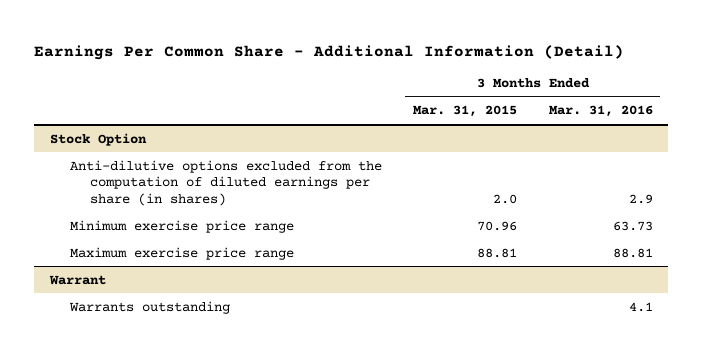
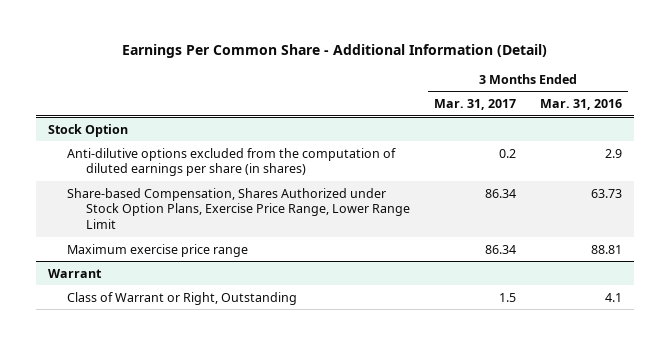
[413,105,518,118] Mar. 31, 2015 -> none
none -> [434,99,517,111] Mar. 31, 2017
[69,219,294,233] Minimum exercise price range -> [66,187,411,230] Share-based Compensation, Shares Authorized under Stock Option Plans, Exercise Price Range, Lower Range Limit
[68,300,230,314] Warrants outstanding -> [66,291,297,305] Class of Warrant or Right, Outstanding

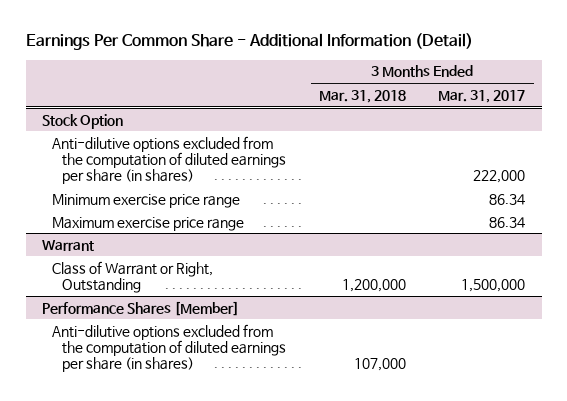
[540,99,623,111] Mar. 31, 2016 -> none
none -> [318,89,406,103] Mar. 31, 2018
[499,148,517,158] 0.2 -> [473,169,526,183] 222,000
[66,187,411,230] Share-based Compensation, Shares Authorized under Stock Option Plans, Exercise Price Range, Lower Range Limit -> [51,193,240,208] Minimum exercise price range
[499,292,517,302] 1.5 -> [461,278,526,292] 1,500,000
none -> [41,300,239,316] Performance Shares [Member]
none -> [51,323,287,372] Anti-dilutive options excluded from the computation of diluted earnings per share (in shares)

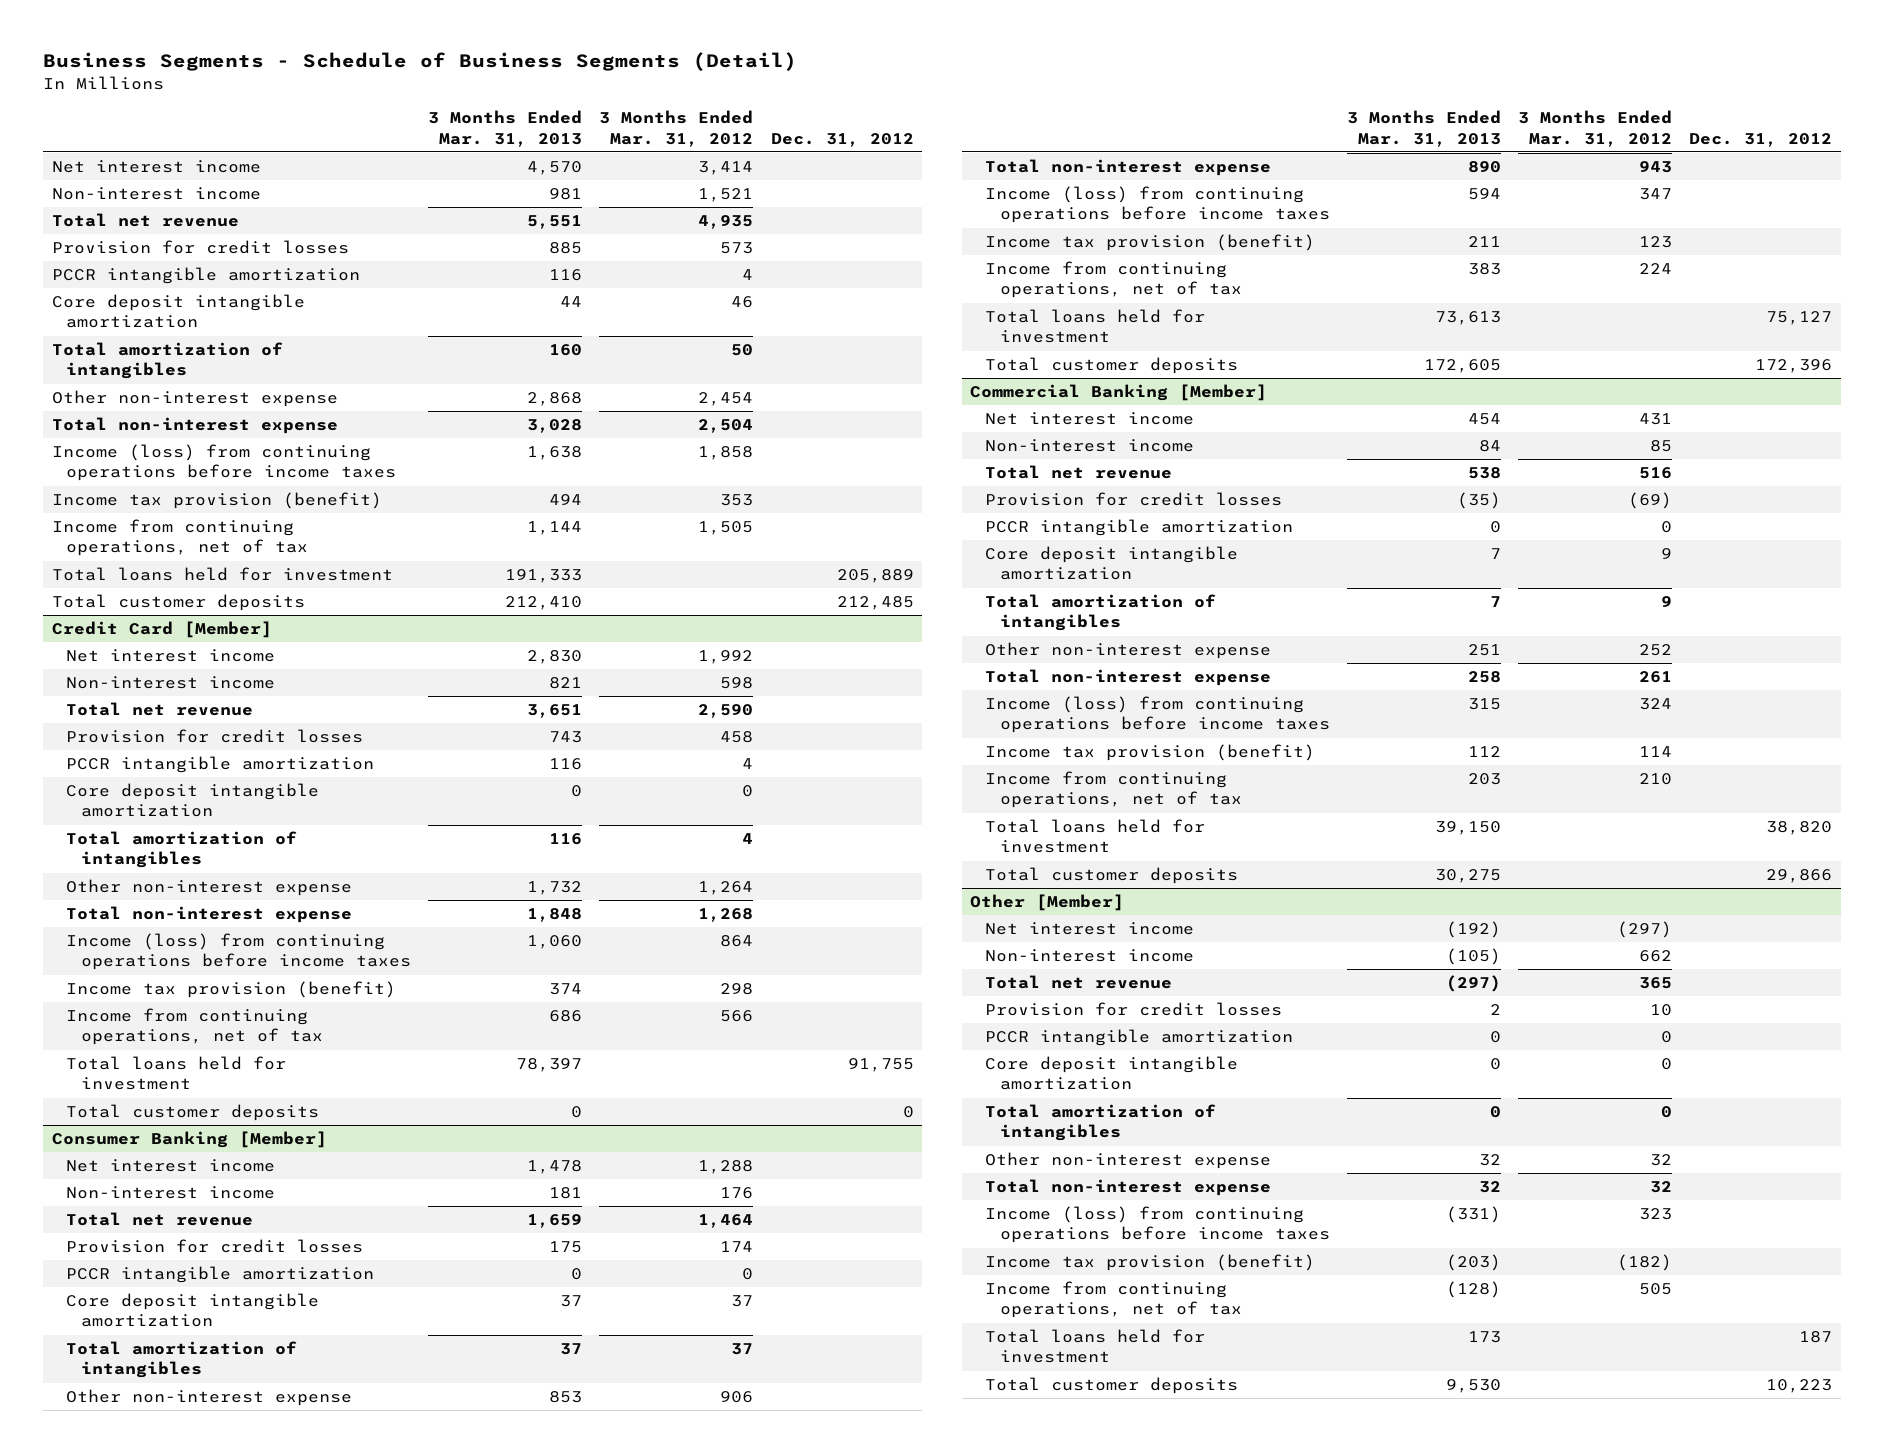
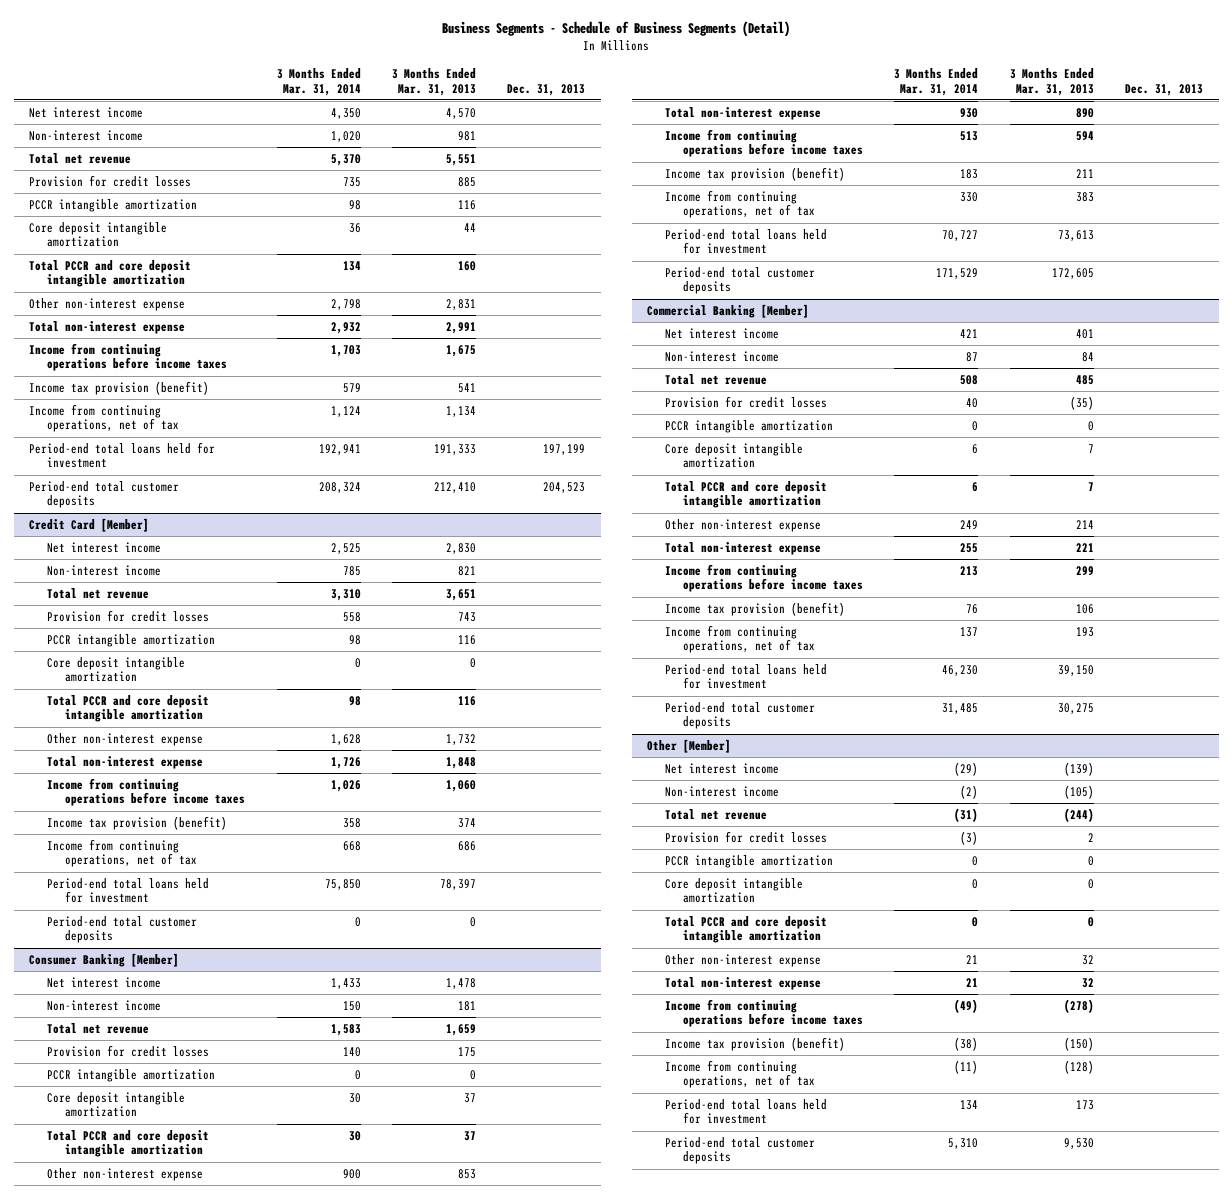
[599,110,754,147] 3 Months Ended Mar. 31, 2012 -> none
[770,132,914,147] Dec. 31, 2012 -> none
none -> [276,67,361,96] 3 Months Ended Mar. 31, 2014
none -> [507,83,586,96] Dec. 31, 2013
[51,342,283,380] Total amortization of intangibles -> [29,259,192,288] Total PCCR and core deposit intangible amortization
[527,392,583,407] 2,868 -> [445,298,476,310] 2,831
[527,419,583,434] 3,028 -> [445,321,476,334] 2,991
[51,444,397,482] Income (loss) from continuing operations before income taxes -> [29,342,228,372] Income from continuing operations before income taxes
[527,446,583,461] 1,638 -> [445,344,476,357] 1,675
[549,494,583,506] 494 -> [457,382,476,393] 541
[527,521,583,536] 1,144 -> [445,405,476,417] 1,134
[51,567,393,582] Total loans held for investment -> [29,441,216,469] Period-end total loans held for investment
[51,594,305,612] Total customer deposits -> [29,480,180,509] Period-end total customer deposits
[66,831,298,869] Total amortization of intangibles -> [47,694,210,723] Total PCCR and core deposit intangible amortization
[66,933,411,971] Income (loss) from continuing operations before income taxes -> [47,777,246,807] Income from continuing operations before income taxes
[66,1056,287,1091] Total loans held for investment -> [47,877,210,904] Period-end total loans held for investment
[66,1104,320,1122] Total customer deposits -> [47,915,198,944] Period-end total customer deposits
[66,1341,298,1379] Total amortization of intangibles -> [47,1129,210,1158] Total PCCR and core deposit intangible amortization
[984,186,1330,224] Income (loss) from continuing operations before income taxes -> [665,128,864,158] Income from continuing operations before income taxes
[984,309,1205,344] Total loans held for investment -> [665,228,828,255] Period-end total loans held for investment
[984,357,1238,375] Total customer deposits -> [665,266,816,295] Period-end total customer deposits
[1467,413,1501,426] 454 -> [1075,328,1094,339] 401
[1467,467,1501,480] 538 -> [1075,374,1094,385] 485
[984,594,1216,632] Total amortization of intangibles -> [665,480,828,509] Total PCCR and core deposit intangible amortization
[1467,644,1501,657] 251 -> [1075,519,1094,529] 214
[1467,671,1501,684] 258 -> [1075,542,1094,552] 221
[984,696,1330,734] Income (loss) from continuing operations before income taxes -> [665,563,864,593] Income from continuing operations before income taxes
[1467,698,1501,711] 315 -> [1075,565,1094,575] 299
[1467,746,1501,758] 112 -> [1075,603,1094,614] 106
[1467,773,1501,786] 203 -> [1075,626,1094,637] 193
[984,819,1205,854] Total loans held for investment -> [665,663,828,690] Period-end total loans held for investment
[984,867,1238,885] Total customer deposits -> [665,701,816,730] Period-end total customer deposits
[1445,921,1501,939] (192) -> [1063,761,1094,776] (139)
[1445,975,1501,993] (297) -> [1063,807,1094,822] (244)
[984,1104,1216,1142] Total amortization of intangibles -> [665,915,828,944] Total PCCR and core deposit intangible amortization
[984,1206,1330,1244] Income (loss) from continuing operations before income taxes -> [665,998,864,1028] Income from continuing operations before income taxes
[1445,1206,1501,1224] (331) -> [1063,998,1094,1013] (278)
[1445,1254,1501,1272] (203) -> [1063,1036,1094,1051] (150)
[984,1329,1205,1364] Total loans held for investment -> [665,1098,828,1125] Period-end total loans held for investment
[984,1377,1238,1395] Total customer deposits -> [665,1136,816,1165] Period-end total customer deposits

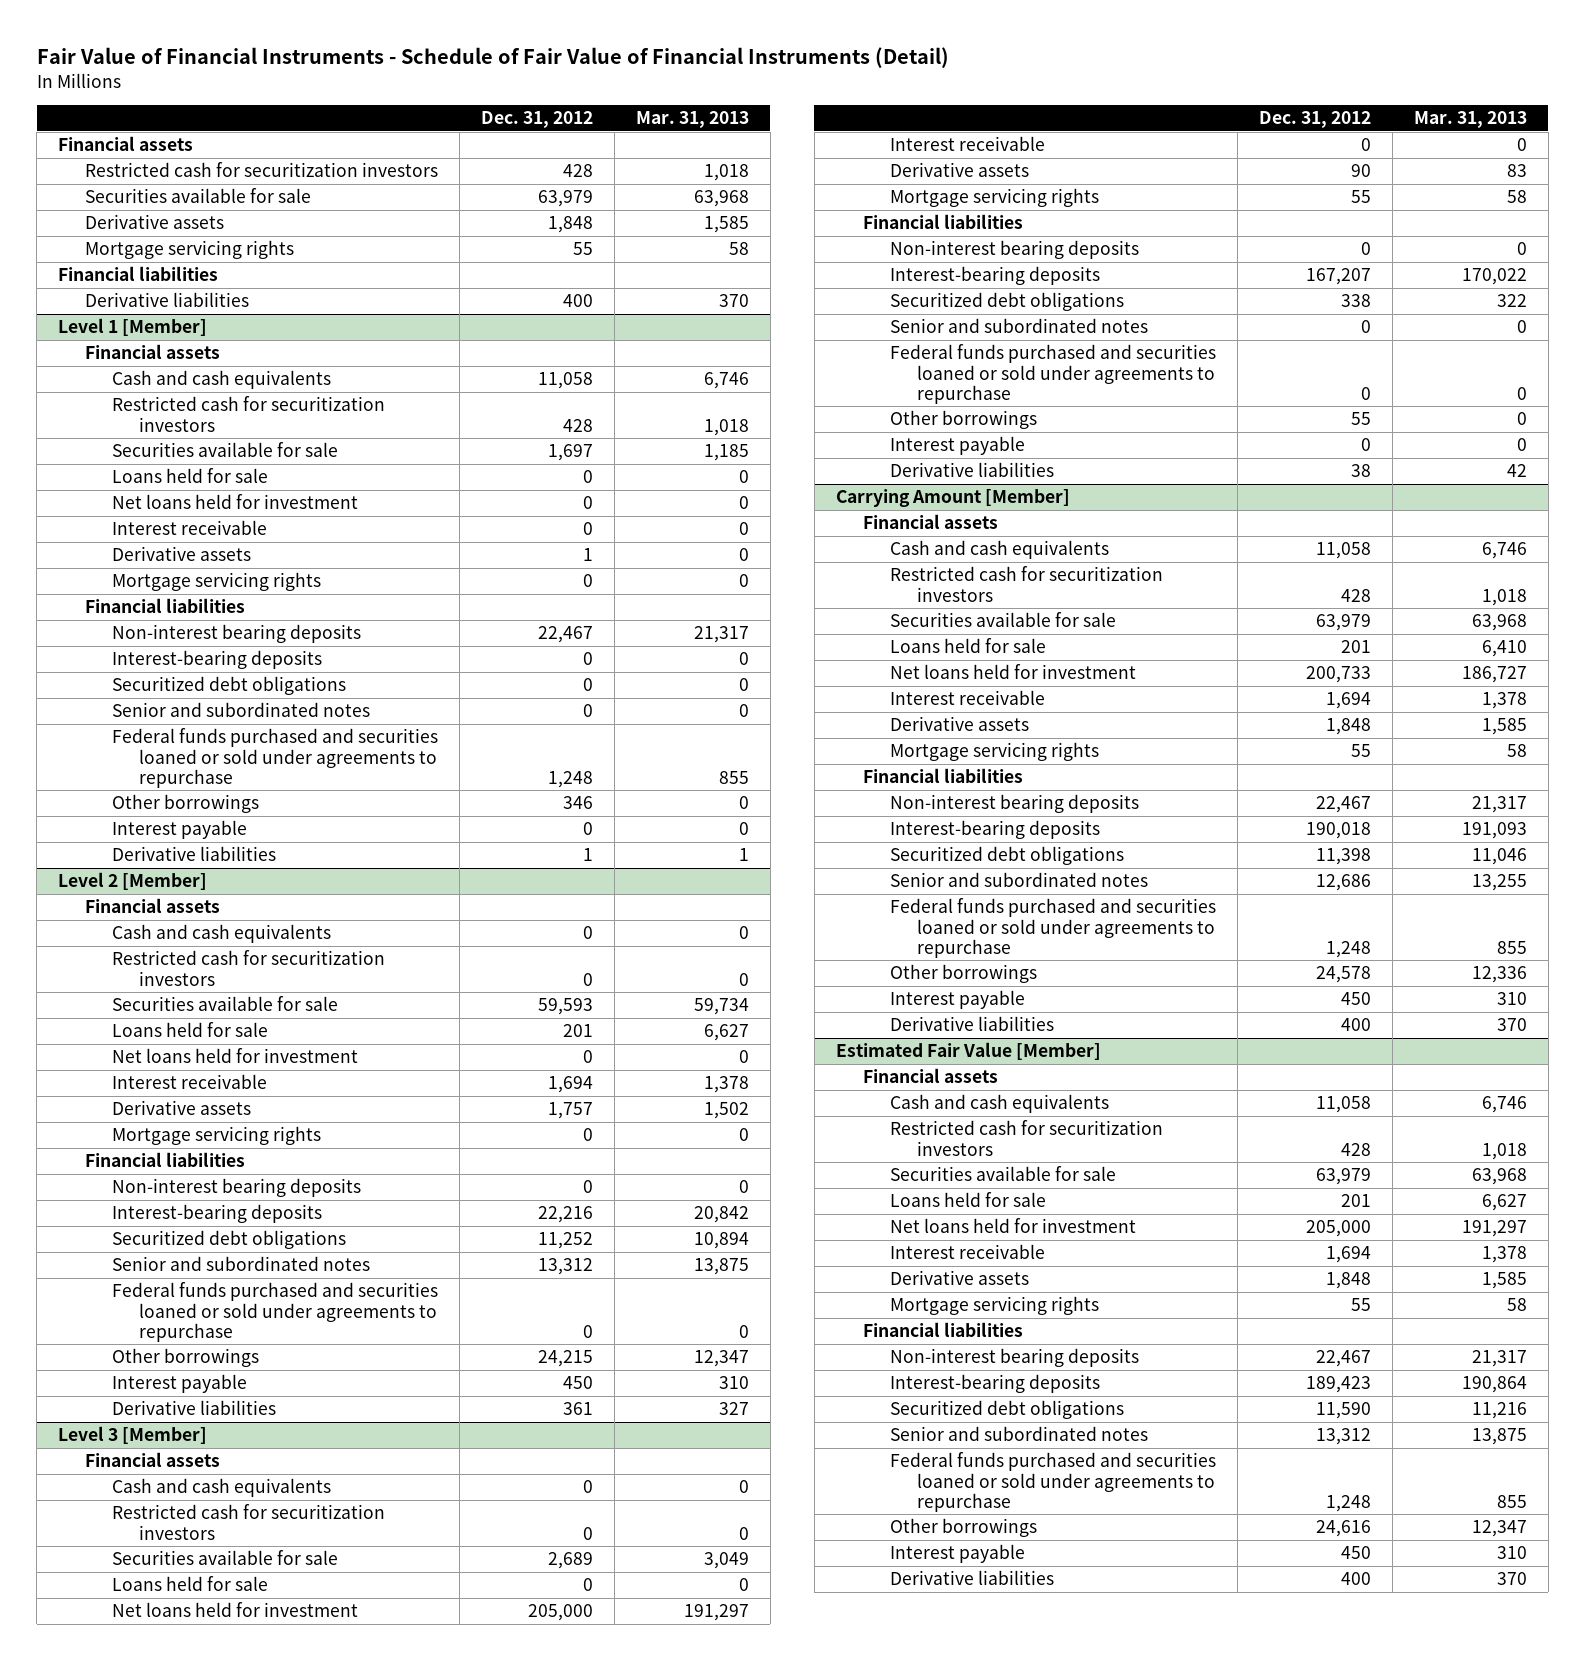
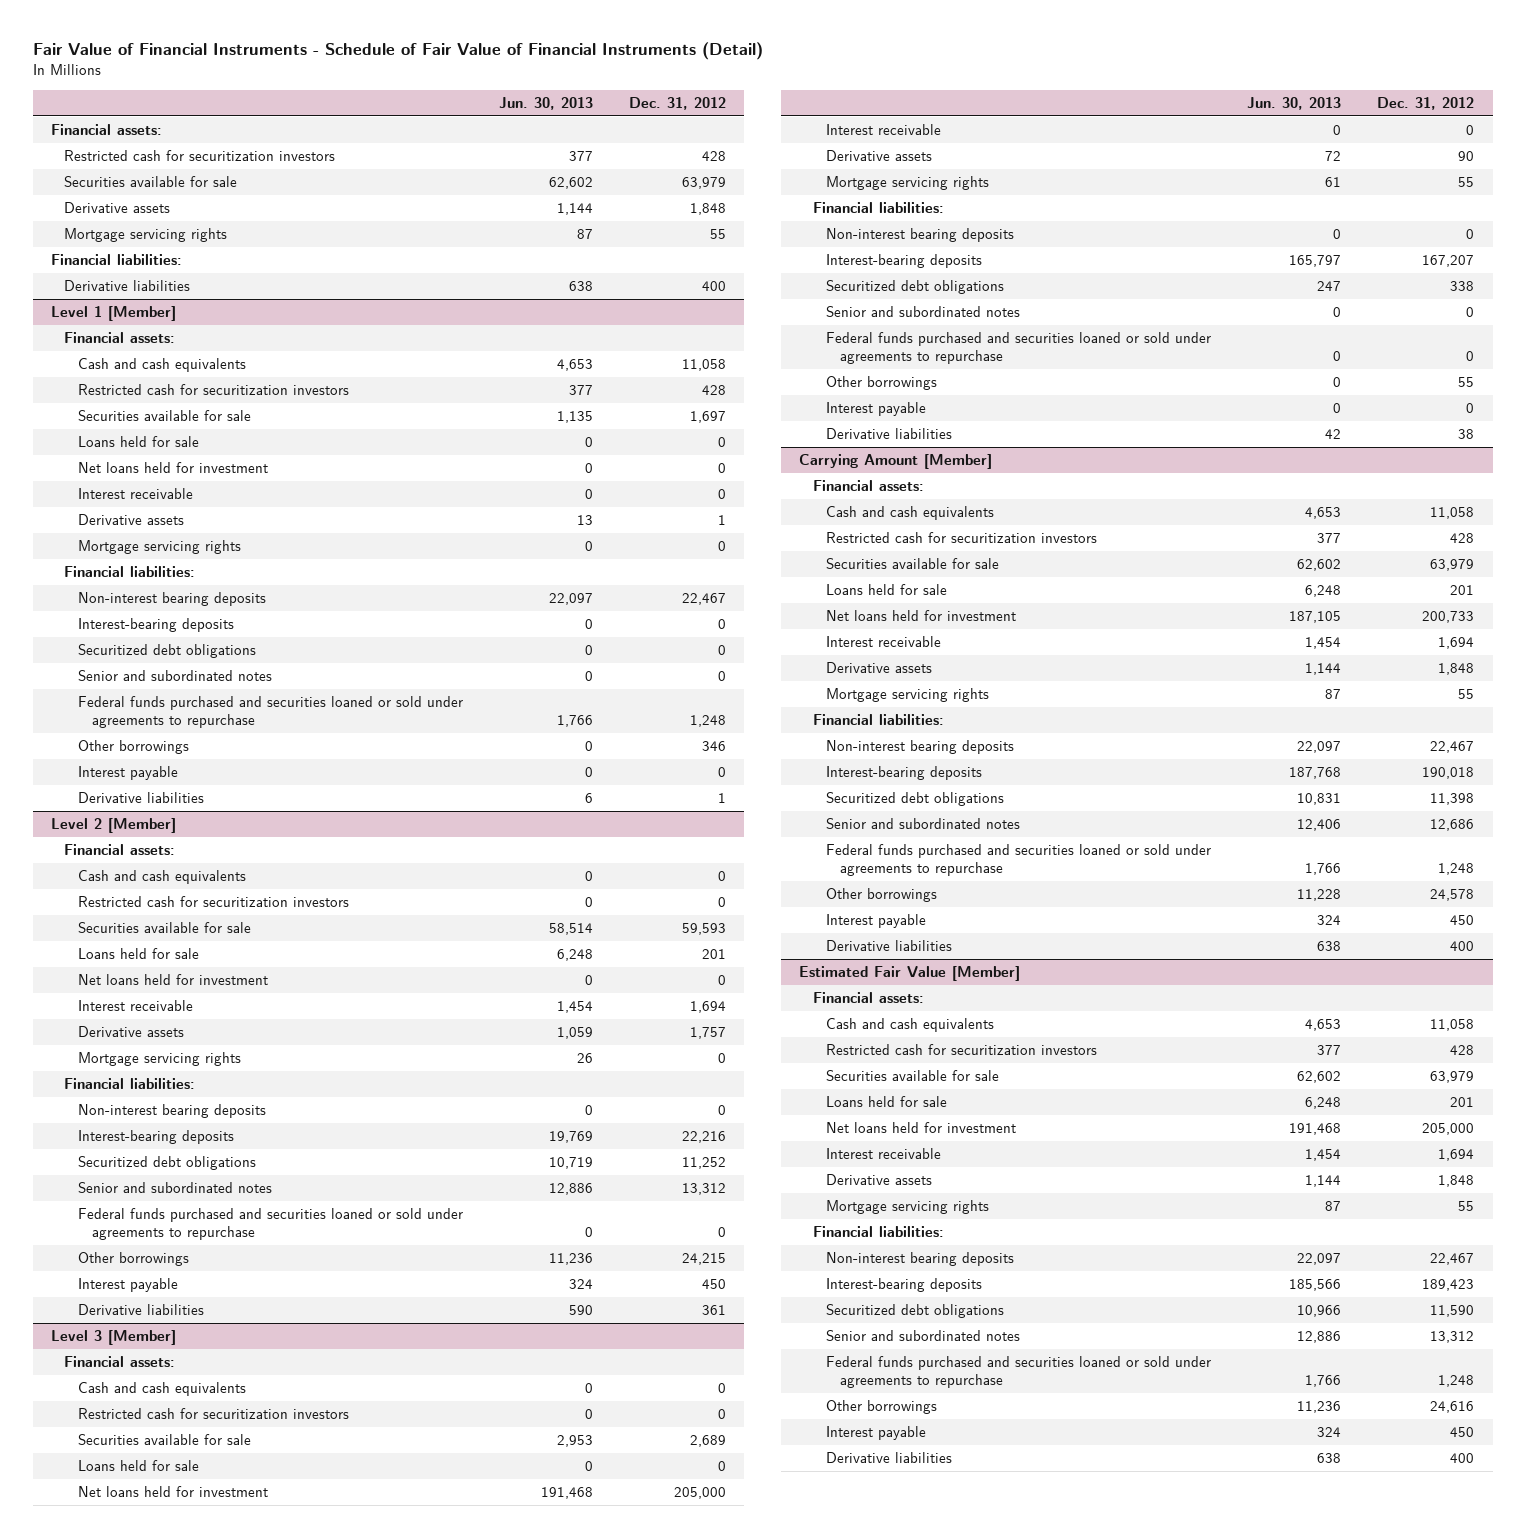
[636,111,750,129] Mar. 31, 2013 -> none
none -> [499,96,594,110] Jun. 30, 2013
[58,136,194,152] Financial assets -> [50,124,162,136] Financial assets:
[58,266,219,282] Financial liabilities -> [50,254,182,266] Financial liabilities:
[85,344,221,360] Financial assets -> [64,332,176,344] Financial assets:
[85,598,246,614] Financial liabilities -> [64,566,196,578] Financial liabilities:
[85,898,221,914] Financial assets -> [64,844,176,856] Financial assets:
[85,1152,246,1168] Financial liabilities -> [64,1078,196,1090] Financial liabilities:
[85,1452,221,1468] Financial assets -> [64,1356,176,1368] Financial assets:
[862,214,1023,230] Financial liabilities -> [812,202,944,214] Financial liabilities:
[862,514,998,530] Financial assets -> [812,480,924,492] Financial assets:
[862,768,1023,784] Financial liabilities -> [812,714,944,726] Financial liabilities:
[862,1068,998,1084] Financial assets -> [812,992,924,1004] Financial assets:
[862,1322,1023,1338] Financial liabilities -> [812,1226,944,1238] Financial liabilities:

